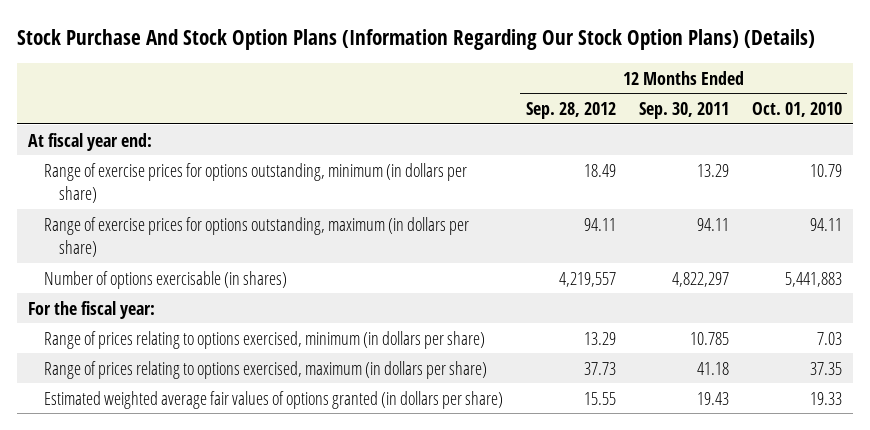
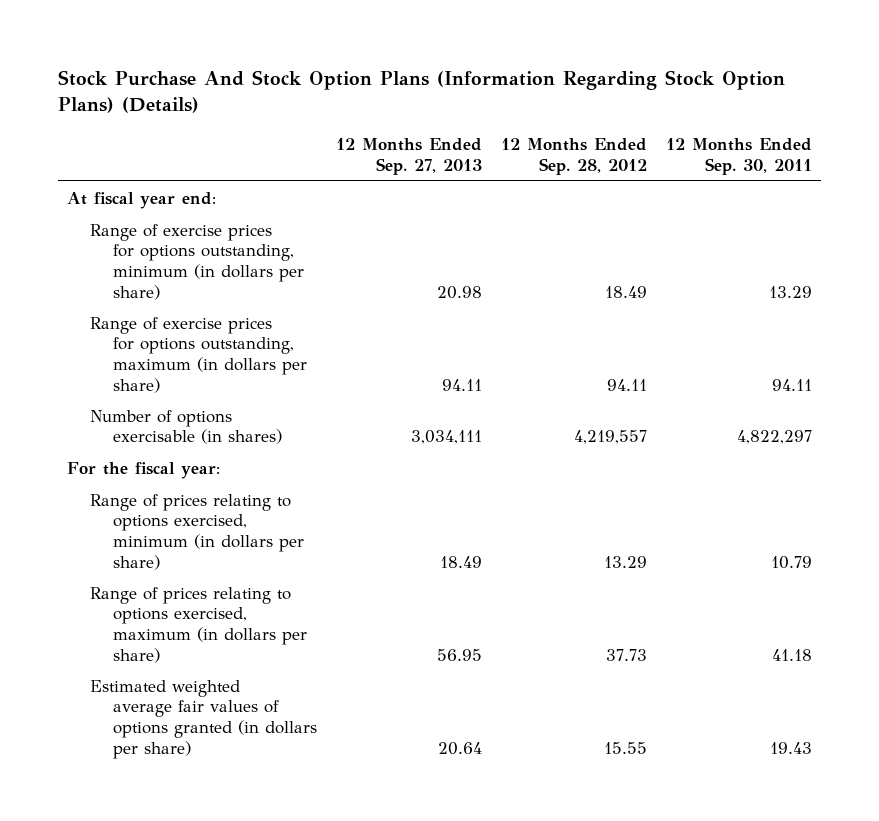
[16,29,815,51] Stock Purchase And Stock Option Plans (Information Regarding Our Stock Option Plans) (Details) -> [58,69,786,114] Stock Purchase And Stock Option Plans (Information Regarding Stock Option Plans) (Details)
[751,102,842,118] Oct. 01, 2010 -> none
none -> [336,138,483,175] 12 Months Ended Sep. 27, 2013
[689,331,729,345] 10.785 -> [771,555,813,569] 10.79

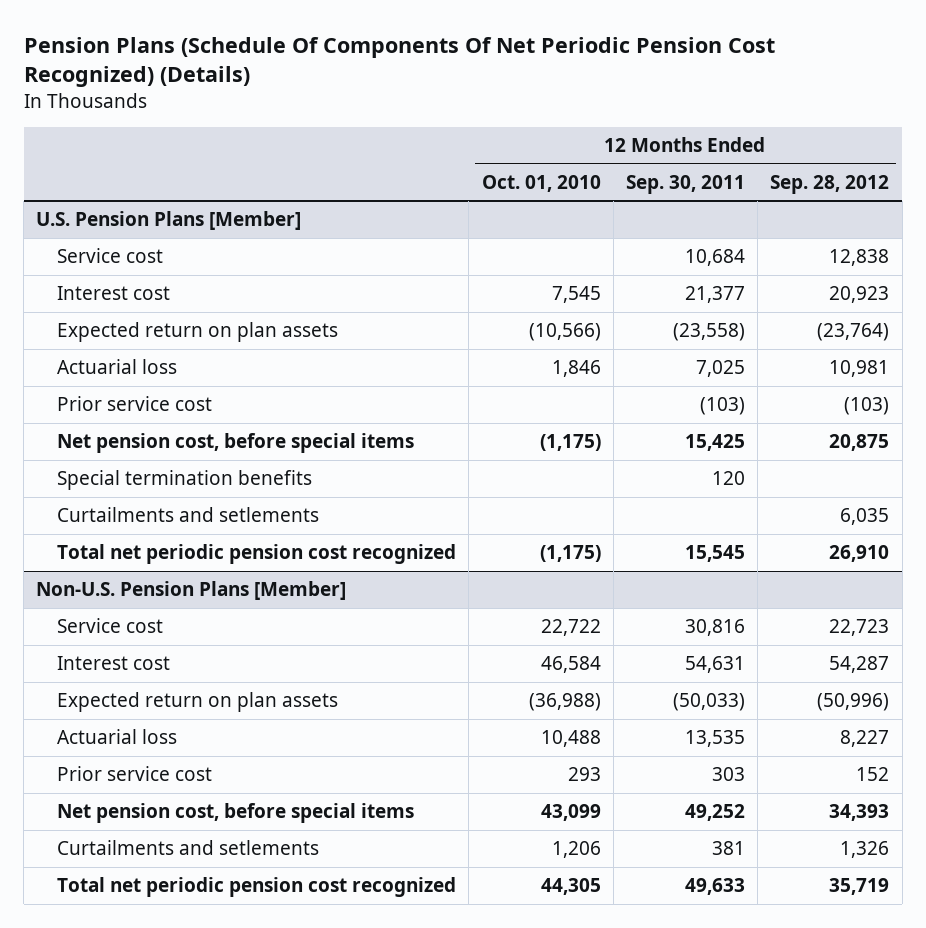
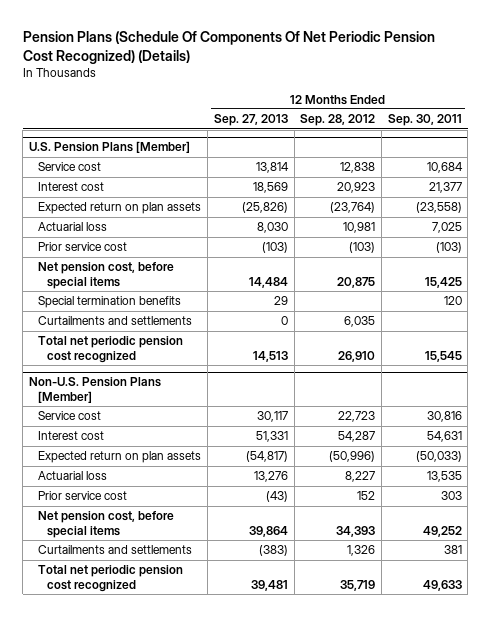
[481,174,601,192] Oct. 01, 2010 -> none
none -> [213,114,288,127] Sep. 27, 2013
[57,507,320,523] Curtailments and setlements -> [38,316,193,326] Curtailments and settlements
[57,840,320,856] Curtailments and setlements -> [38,545,193,555] Curtailments and settlements

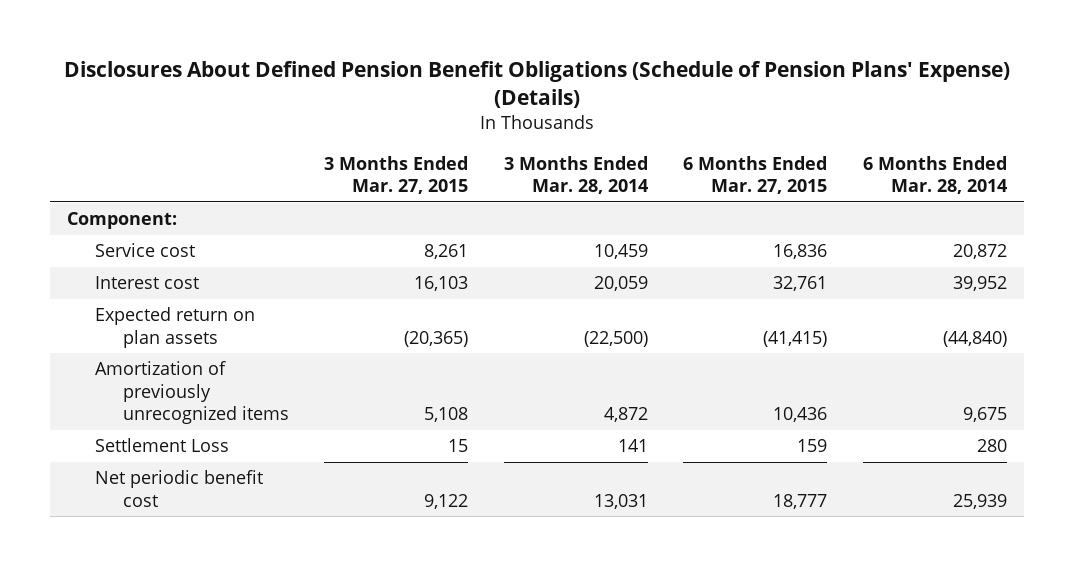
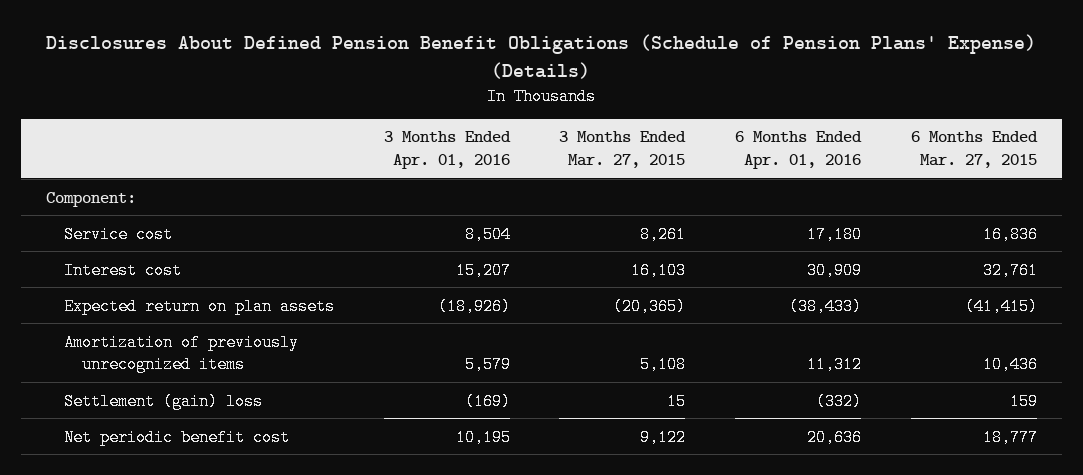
[503,155,648,195] 3 Months Ended Mar. 28, 2014 -> none
[862,155,1007,195] 6 Months Ended Mar. 28, 2014 -> none
none -> [383,131,511,169] 3 Months Ended Apr. 01, 2016
none -> [735,131,863,169] 6 Months Ended Apr. 01, 2016
[94,438,229,453] Settlement Loss -> [63,392,263,410] Settlement (gain) loss

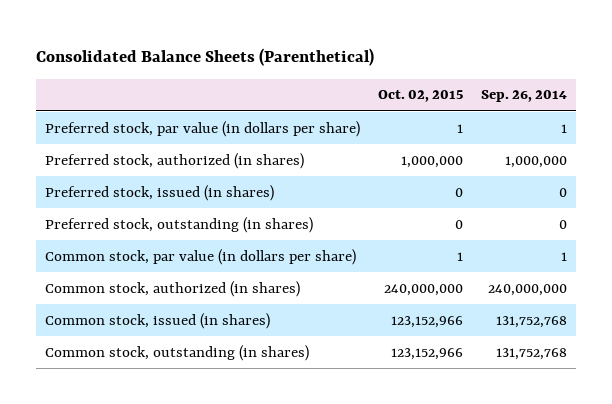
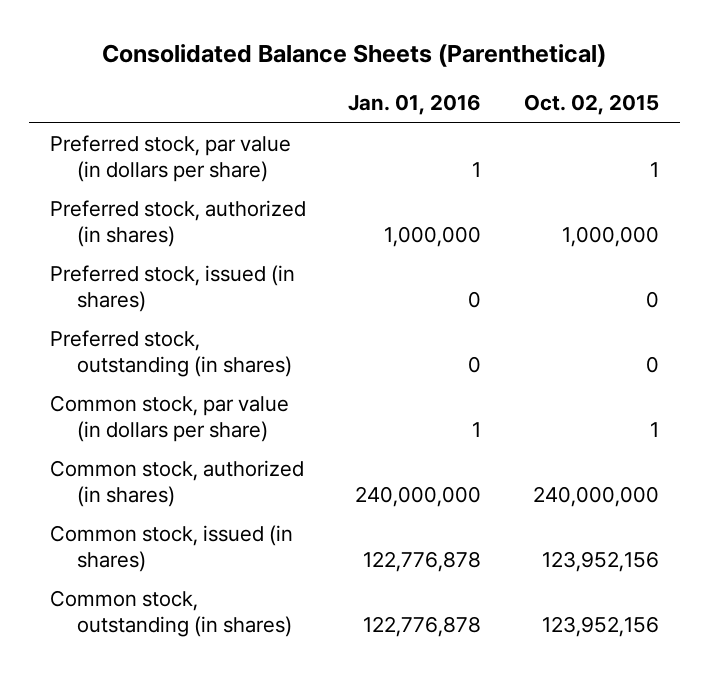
[480,90,567,103] Sep. 26, 2014 -> none
none -> [348,94,482,116] Jan. 01, 2016
[390,315,463,328] 123,152,966 -> [541,550,659,572] 123,952,156
[390,347,463,360] 123,152,966 -> [541,615,659,637] 123,952,156

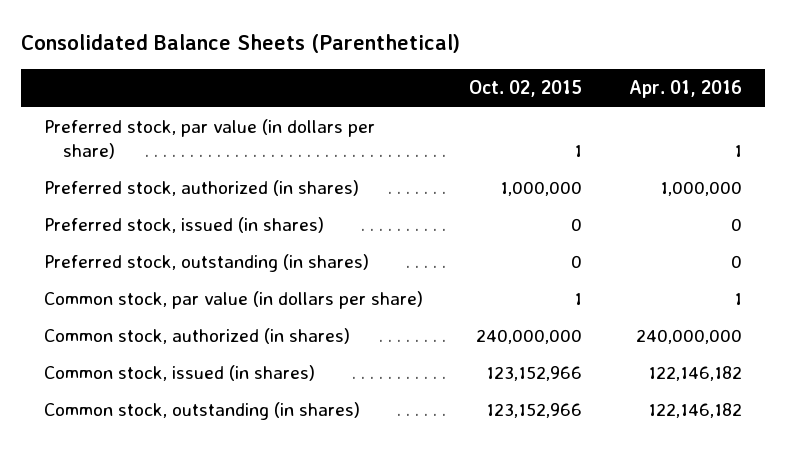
[348,94,482,116] Jan. 01, 2016 -> none
none -> [628,80,742,99] Apr. 01, 2016
[541,550,659,572] 123,952,156 -> [486,366,583,382] 123,152,966
[541,615,659,637] 123,952,156 -> [486,403,583,419] 123,152,966

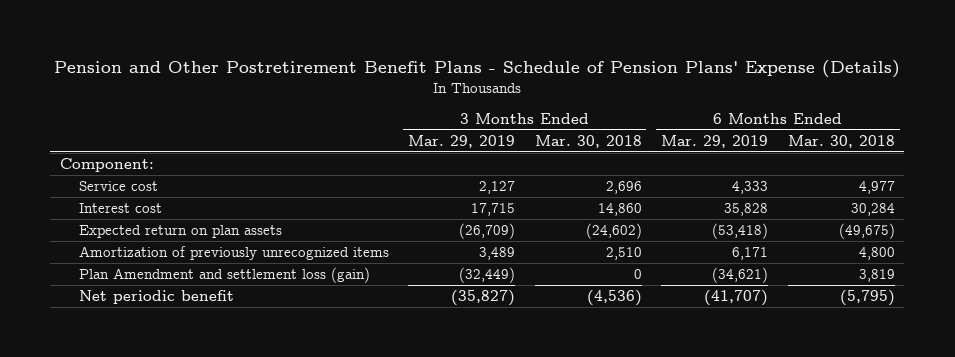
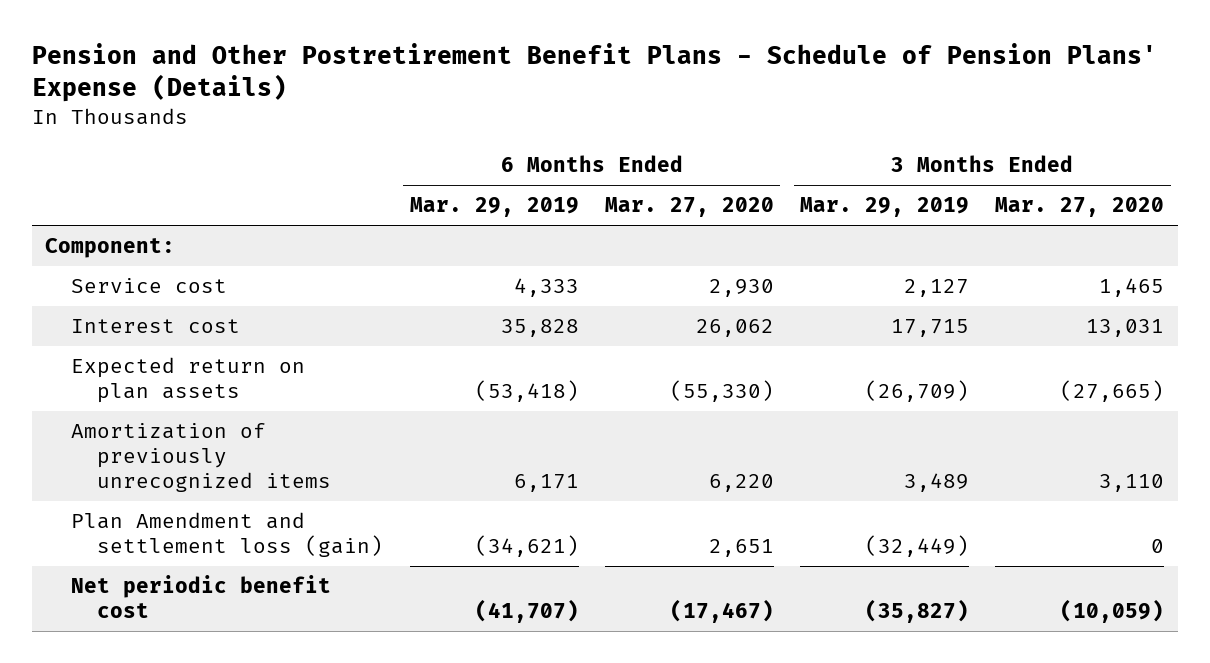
[534,134,642,148] Mar. 30, 2018 -> none
[787,134,895,148] Mar. 30, 2018 -> none
none -> [604,197,774,218] Mar. 27, 2020
none -> [995,197,1165,218] Mar. 27, 2020
[78,290,234,305] Net periodic benefit -> [71,575,332,619] Net periodic benefit cost

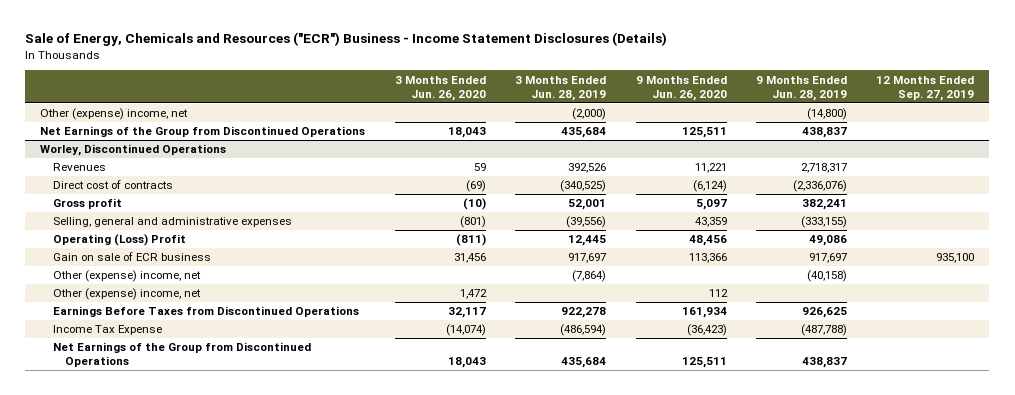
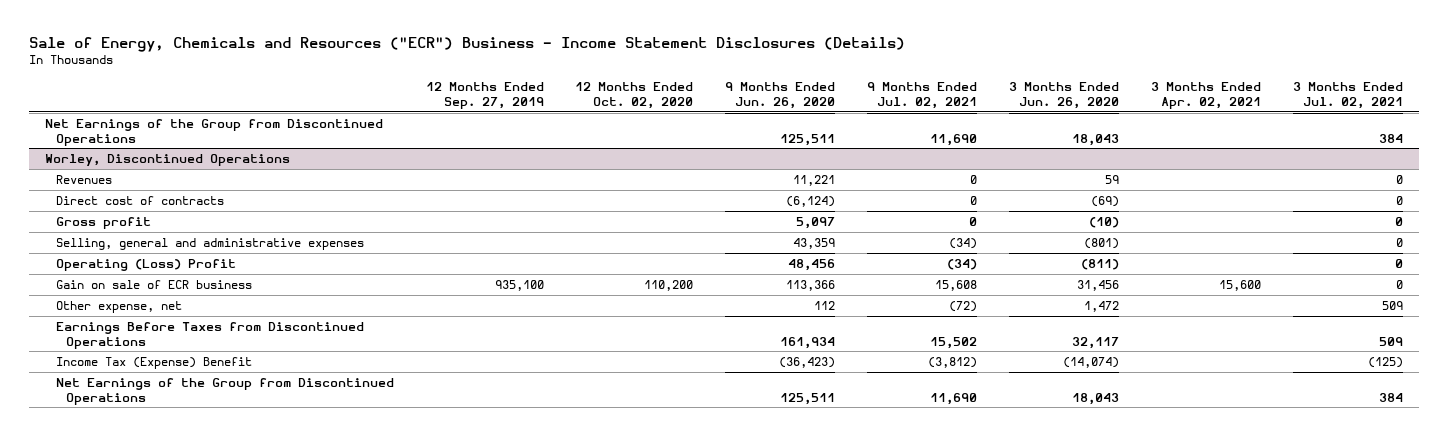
[515,75,607,101] 3 Months Ended Jun. 28, 2019 -> none
[755,75,847,101] 9 Months Ended Jun. 28, 2019 -> none
none -> [575,82,694,110] 12 Months Ended Oct. 02, 2020
none -> [867,82,978,110] 9 Months Ended Jul. 02, 2021
none -> [1151,82,1262,110] 3 Months Ended Apr. 02, 2021
none -> [1292,82,1403,110] 3 Months Ended Jul. 02, 2021
[40,108,189,121] Other (expense) income, net -> none
[52,270,201,283] Other (expense) income, net -> none
[52,288,201,301] Other (expense) income, net -> [55,300,182,313] Other expense, net
[52,325,162,336] Income Tax Expense -> [55,356,252,369] Income Tax (Expense) Benefit

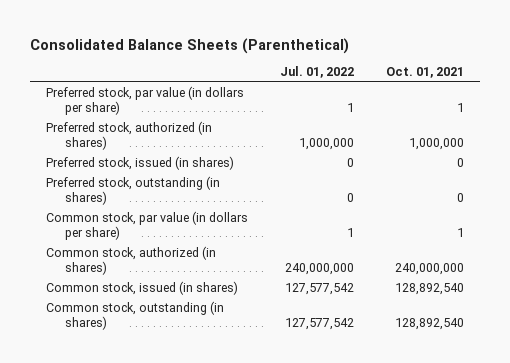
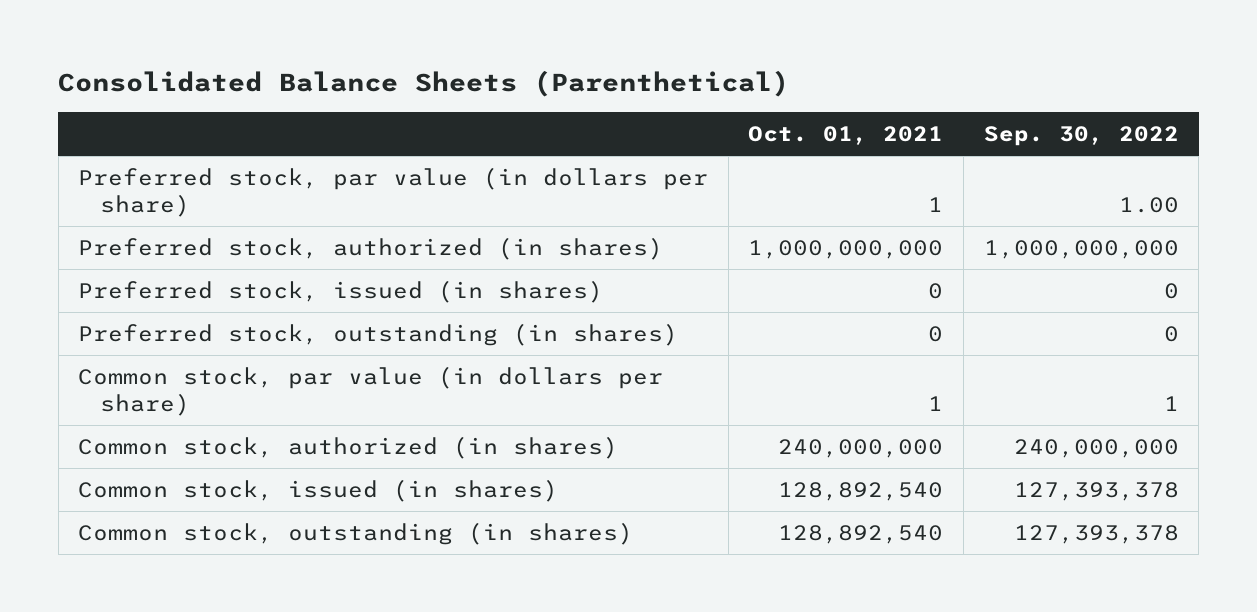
[280,66,355,79] Jul. 01, 2022 -> none
none -> [983,126,1179,147] Sep. 30, 2022
[408,138,464,151] 1,000,000 -> [748,240,944,260] 1,000,000,000

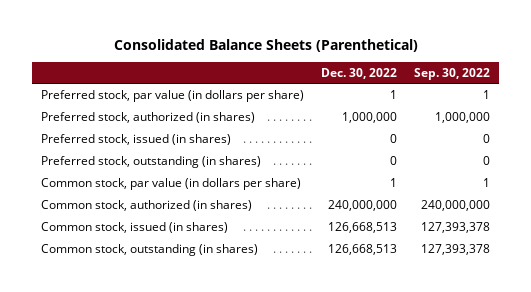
[748,126,944,146] Oct. 01, 2021 -> none
none -> [321,67,398,79] Dec. 30, 2022
[1118,196,1179,213] 1.00 -> [483,89,491,99] 1
[983,240,1179,260] 1,000,000,000 -> [435,111,491,123] 1,000,000

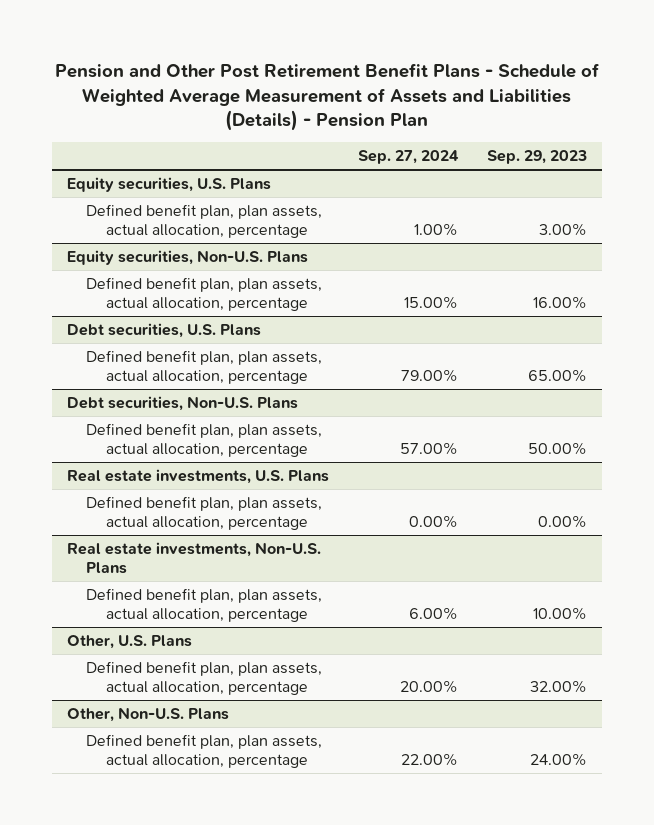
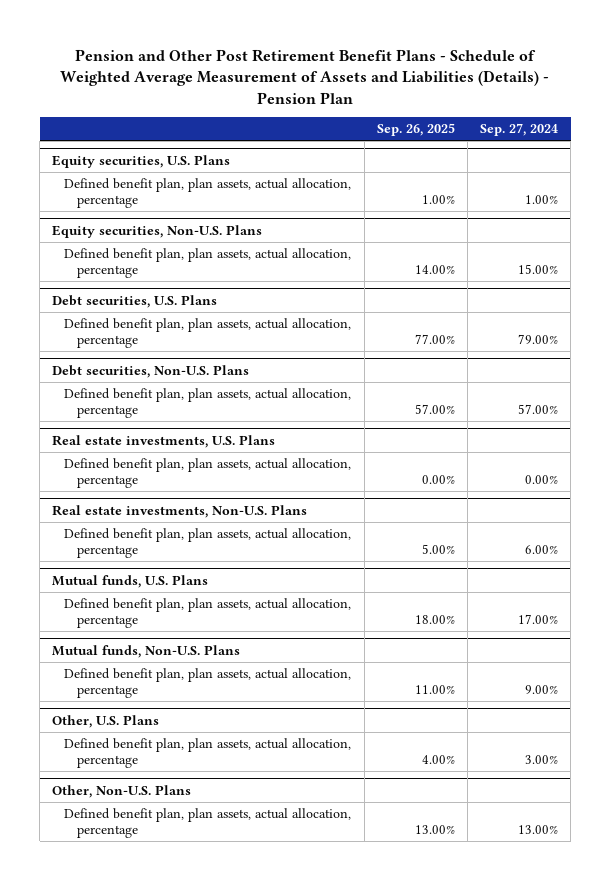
[487,150,588,165] Sep. 29, 2023 -> none
none -> [376,123,455,137] Sep. 26, 2025
none -> [52,574,209,588] Mutual funds, U.S. Plans
none -> [64,597,352,628] Defined benefit plan, plan assets, actual allocation, percentage
none -> [52,644,241,658] Mutual funds, Non-U.S. Plans
none -> [64,667,352,698] Defined benefit plan, plan assets, actual allocation, percentage
[400,679,459,693] 20.00% -> [524,754,558,764] 3.00%
[401,752,459,766] 22.00% -> [517,824,558,834] 13.00%

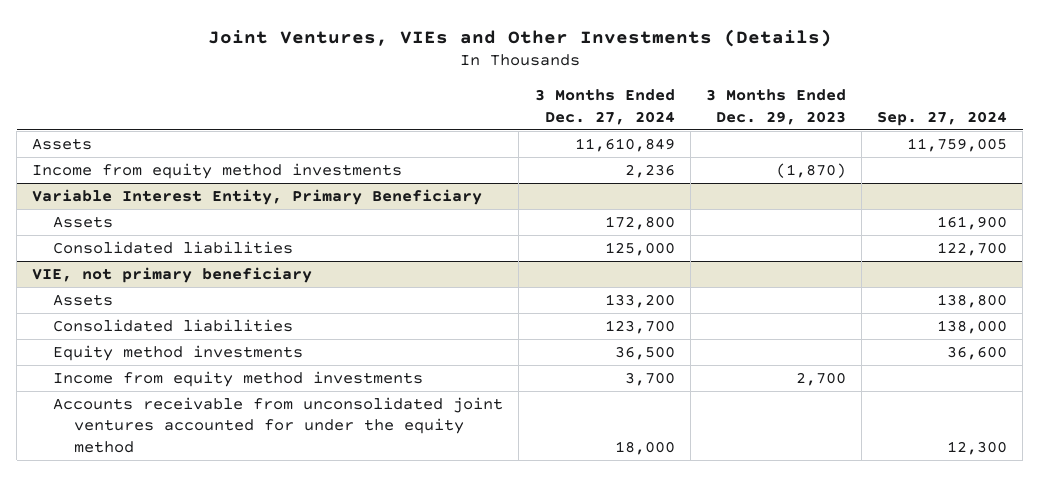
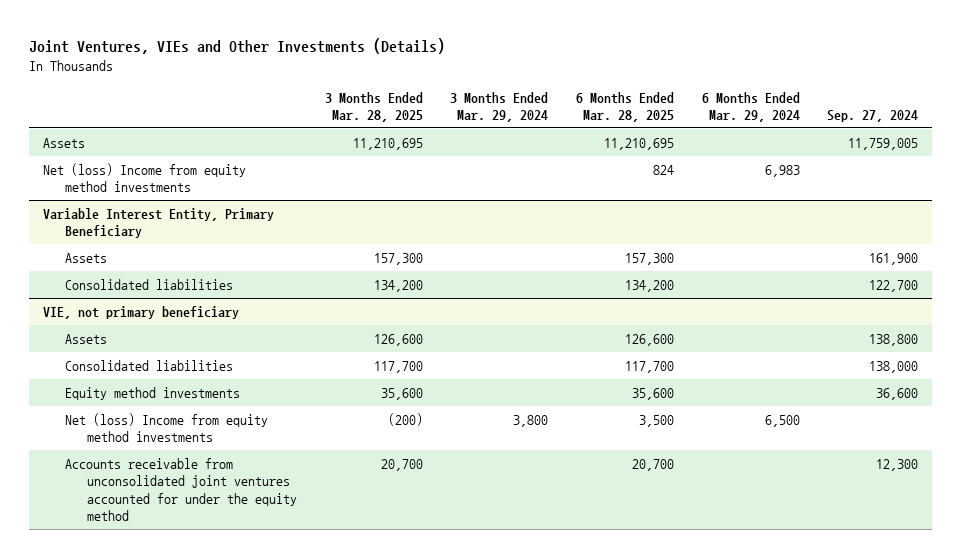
[534,89,675,125] 3 Months Ended Dec. 27, 2024 -> none
[705,89,846,125] 3 Months Ended Dec. 29, 2023 -> none
none -> [324,91,423,122] 3 Months Ended Mar. 28, 2025
none -> [450,91,549,122] 3 Months Ended Mar. 29, 2024
none -> [575,91,674,122] 6 Months Ended Mar. 28, 2025
none -> [701,91,800,122] 6 Months Ended Mar. 29, 2024
[32,162,403,179] Income from equity method investments -> [42,162,246,193] Net (loss) Income from equity method investments
[53,370,424,387] Income from equity method investments -> [64,412,268,443] Net (loss) Income from equity method investments

